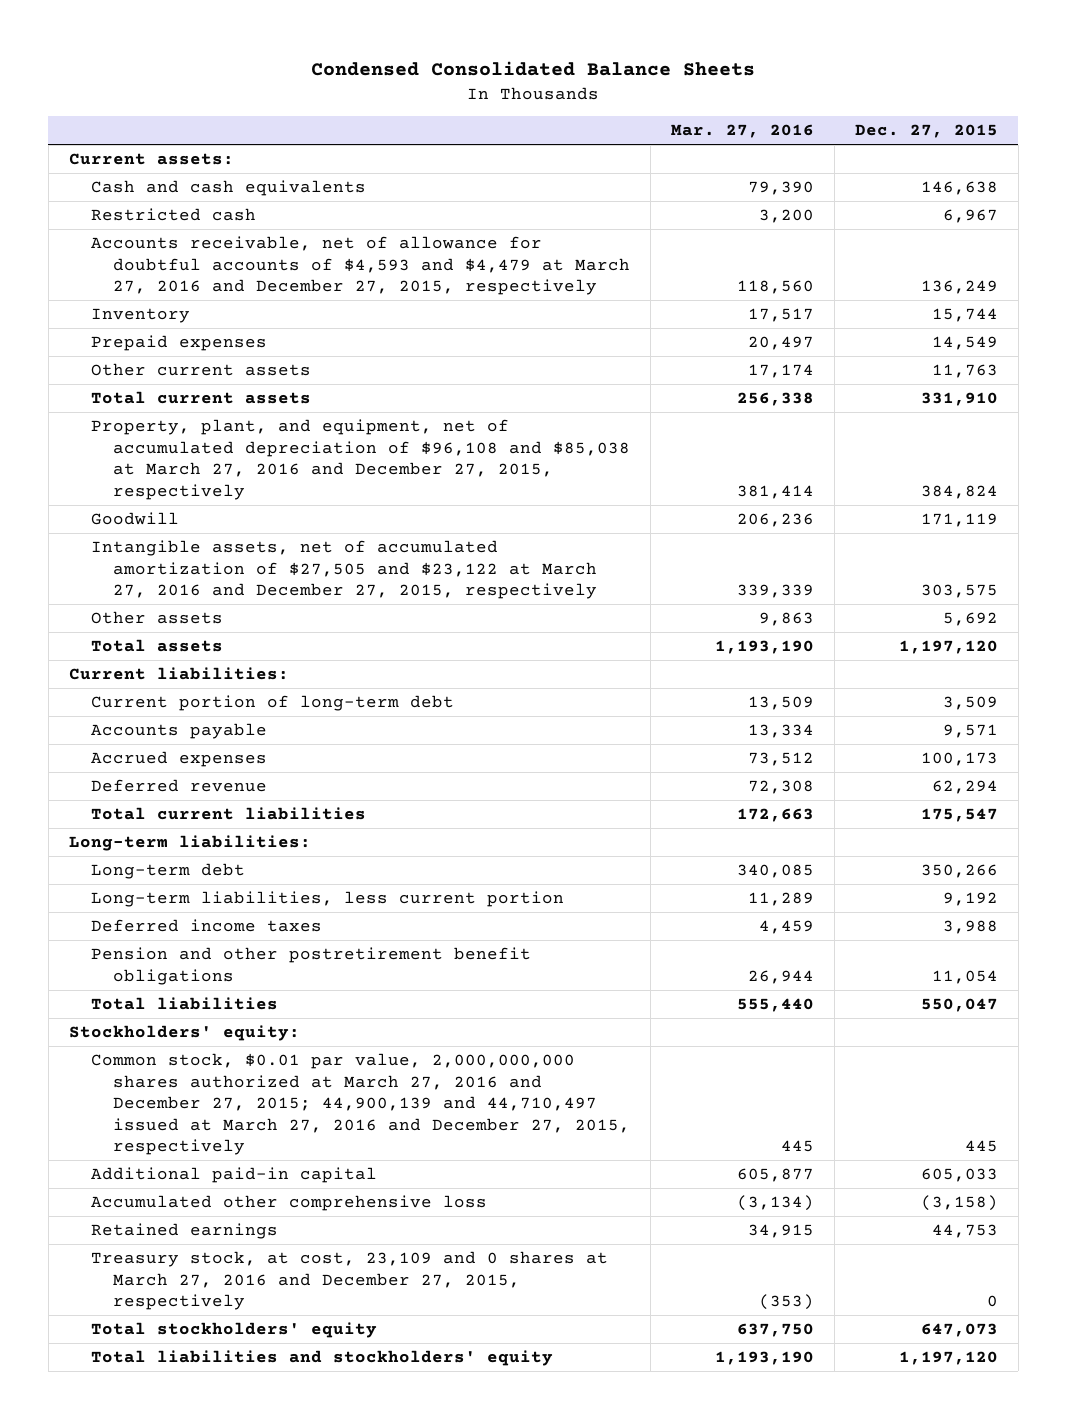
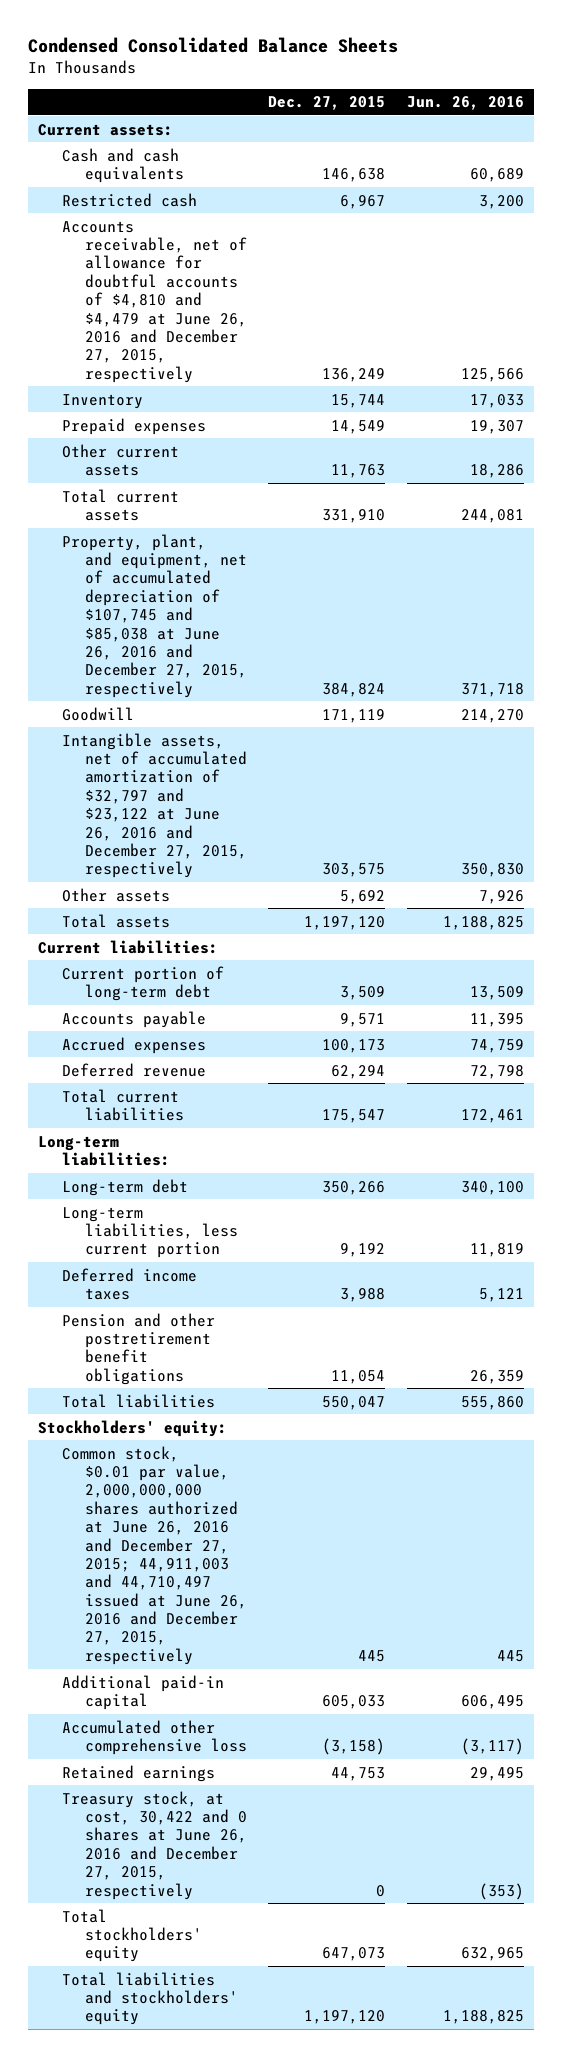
[670,124,814,139] Mar. 27, 2016 -> none
none -> [406,96,524,111] Jun. 26, 2016
[90,236,630,296] Accounts receivable, net of allowance for doubtful accounts of $4,593 and $4,479 at March 27, 2016 and December 27, 2015, respectively -> [61,220,248,383] Accounts receivable, net of allowance for doubtful accounts of $4,810 and $4,479 at June 26, 2016 and December 27, 2015, respectively
[90,419,630,500] Property, plant, and equipment, net of accumulated depreciation of $96,108 and $85,038 at March 27, 2016 and December 27, 2015, respectively -> [61,533,248,698] Property, plant, and equipment, net of accumulated depreciation of $107,745 and $85,038 at June 26, 2016 and December 27, 2015, respectively
[90,540,597,600] Intangible assets, net of accumulated amortization of $27,505 and $23,122 at March 27, 2016 and December 27, 2015, respectively -> [61,732,248,879] Intangible assets, net of accumulated amortization of $32,797 and $23,122 at June 26, 2016 and December 27, 2015, respectively
[90,1053,630,1156] Common stock, $0.01 par value, 2,000,000,000 shares authorized at March 27, 2016 and December 27, 2015; 44,900,139 and 44,710,497 issued at March 27, 2016 and December 27, 2015, respectively -> [61,1445,248,1665] Common stock, $0.01 par value, 2,000,000,000 shares authorized at June 26, 2016 and December 27, 2015; 44,911,003 and 44,710,497 issued at June 26, 2016 and December 27, 2015, respectively
[90,1251,608,1311] Treasury stock, at cost, 23,109 and 0 shares at March 27, 2016 and December 27, 2015, respectively -> [61,1790,248,1900] Treasury stock, at cost, 30,422 and 0 shares at June 26, 2016 and December 27, 2015, respectively

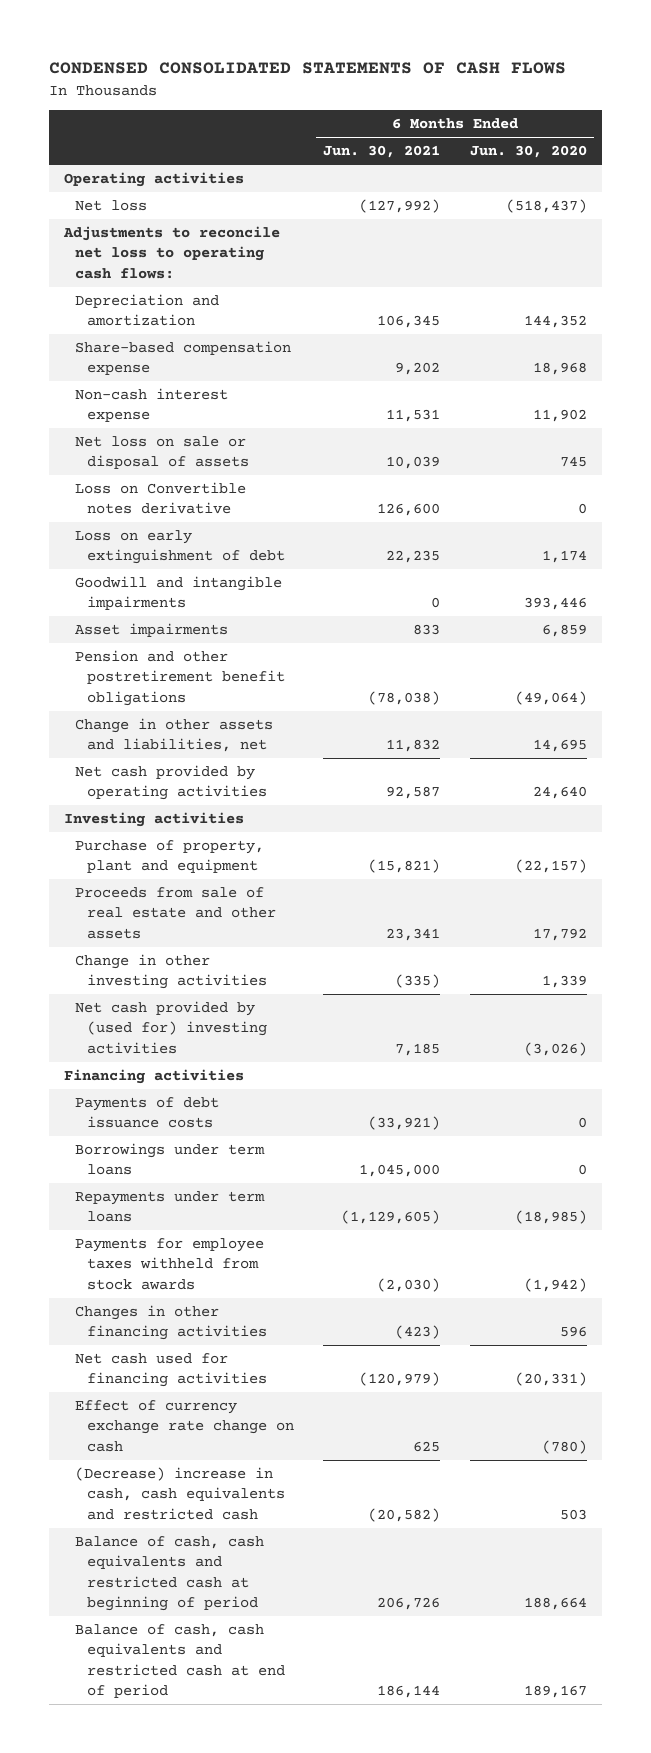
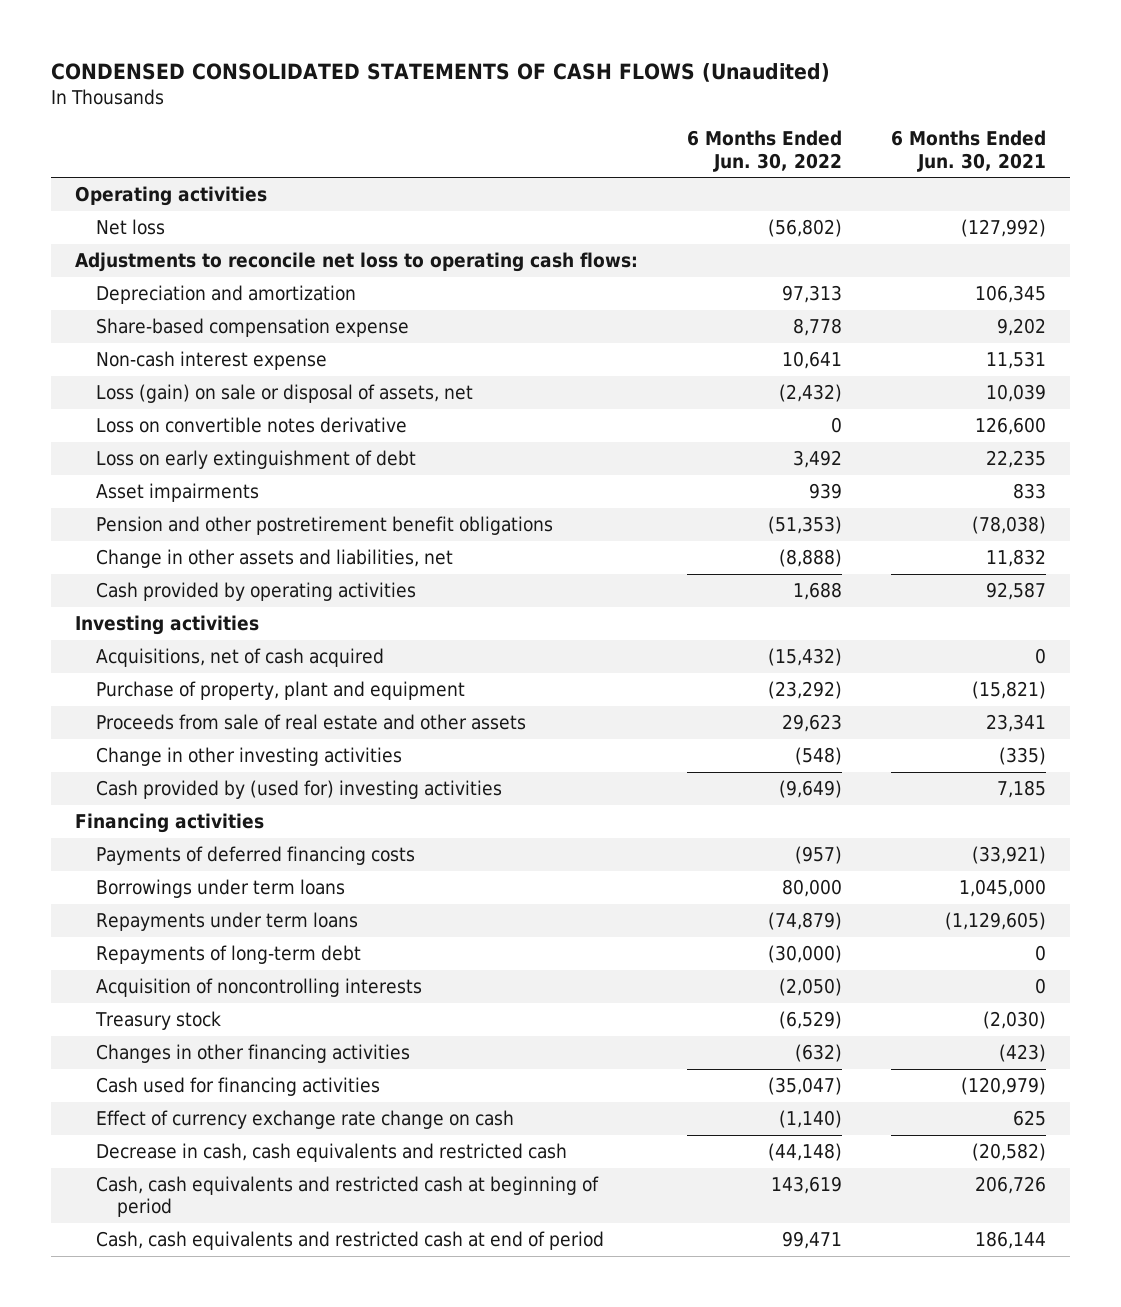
[49,62,567,75] CONDENSED CONSOLIDATED STATEMENTS OF CASH FLOWS -> [50,63,830,83] CONDENSED CONSOLIDATED STATEMENTS OF CASH FLOWS (Unaudited)
[469,145,587,159] Jun. 30, 2020 -> none
none -> [686,130,842,172] 6 Months Ended Jun. 30, 2022
[75,435,249,470] Net loss on sale or disposal of assets -> [96,383,474,403] Loss (gain) on sale or disposal of assets, net
[75,481,247,515] Loss on Convertible notes derivative -> [96,416,408,433] Loss on convertible notes derivative
[75,575,283,611] Goodwill and intangible impairments -> none
[75,764,267,801] Net cash provided by operating activities -> [96,581,417,601] Cash provided by operating activities
none -> [96,647,385,667] Acquisitions, net of cash acquired
[75,1000,267,1054] Net cash provided by (used for) investing activities -> [96,779,503,799] Cash provided by (used for) investing activities
[75,1096,220,1129] Payments of debt issuance costs -> [96,845,416,865] Payments of deferred financing costs
[75,1237,265,1290] Payments for employee taxes withheld from stock awards -> none
none -> [96,944,362,964] Repayments of long-term debt
none -> [96,977,423,997] Acquisition of noncontrolling interests
none -> [95,1010,222,1030] Treasury stock
[75,1352,267,1388] Net cash used for financing activities -> [96,1076,381,1096] Cash used for financing activities
[75,1466,285,1520] (Decrease) increase in cash, cash equivalents and restricted cash -> [96,1142,568,1162] Decrease in cash, cash equivalents and restricted cash
[75,1535,265,1612] Balance of cash, cash equivalents and restricted cash at beginning of period -> [96,1175,600,1218] Cash, cash equivalents and restricted cash at beginning of period
[75,1623,285,1699] Balance of cash, cash equivalents and restricted cash at end of period -> [96,1230,605,1250] Cash, cash equivalents and restricted cash at end of period

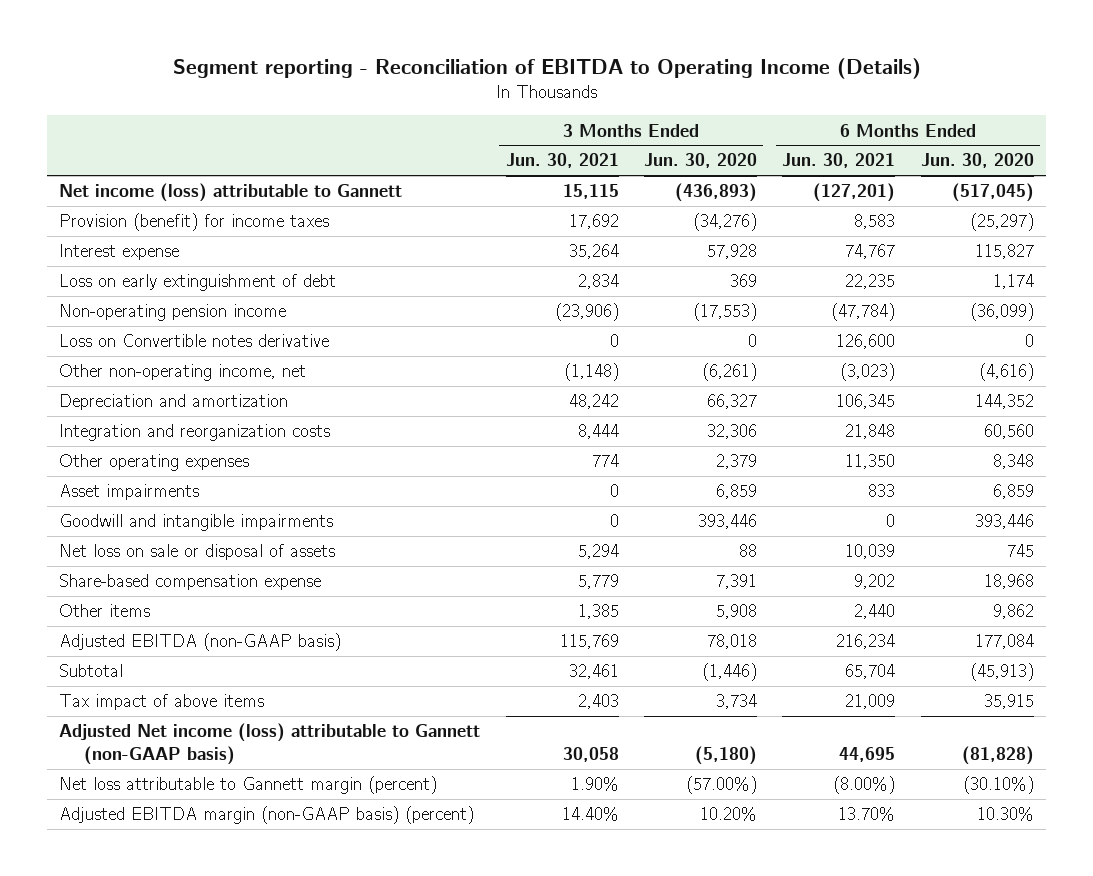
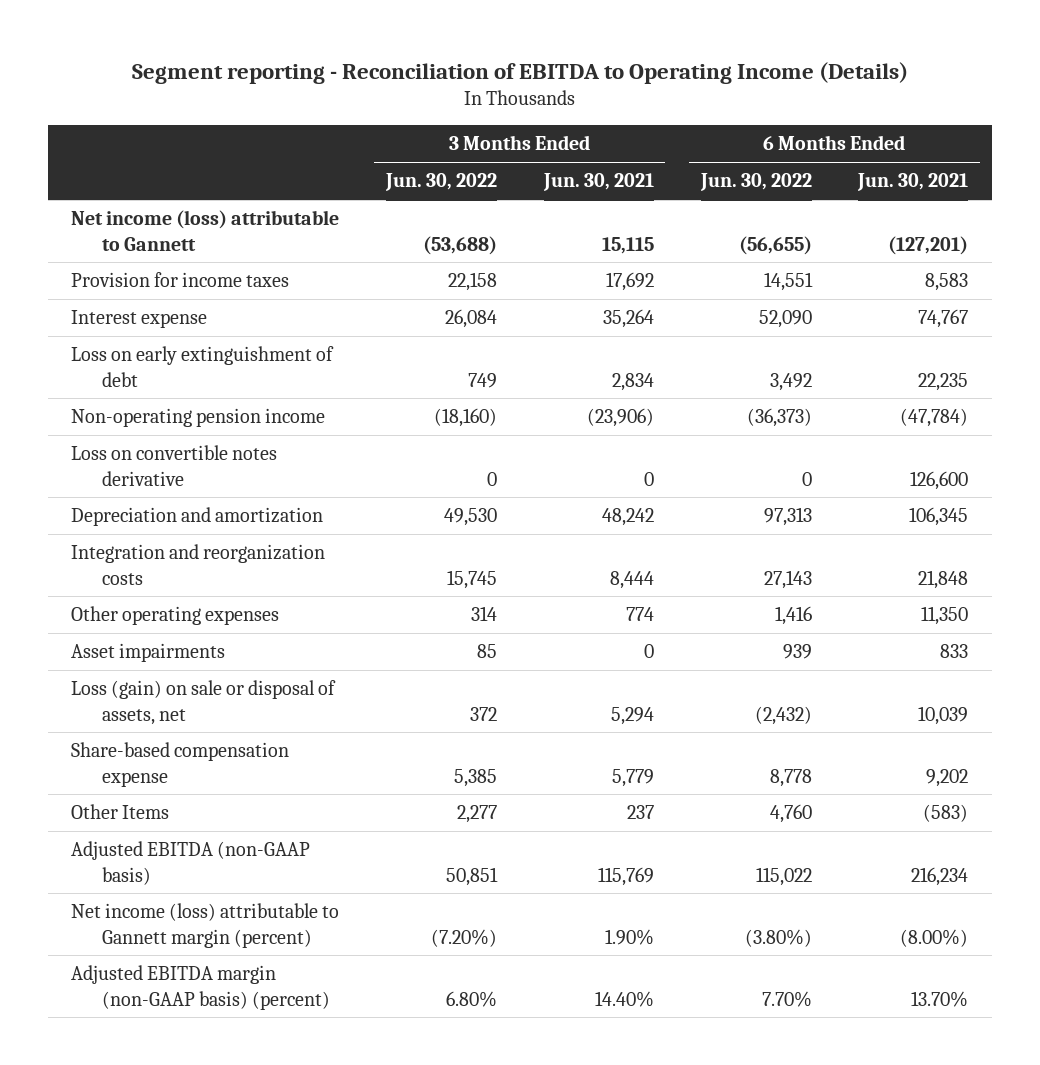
[644,153,758,169] Jun. 30, 2020 -> none
[920,153,1034,169] Jun. 30, 2020 -> none
none -> [384,173,497,192] Jun. 30, 2022
none -> [699,173,812,192] Jun. 30, 2022
[59,213,330,232] Provision (benefit) for income taxes -> [71,272,290,288] Provision for income taxes
[59,364,307,382] Other non-operating income, net -> none
[59,334,330,348] Loss on Convertible notes derivative -> [71,445,278,486] Loss on convertible notes derivative
[59,514,334,532] Goodwill and intangible impairments -> none
[59,544,336,561] Net loss on sale or disposal of assets -> [71,680,337,725] Loss (gain) on sale or disposal of assets, net
[59,604,151,618] Other items -> [71,804,170,820] Other Items
[577,604,619,620] 1,385 -> [626,805,654,820] 237
[854,604,896,620] 2,440 -> [923,804,969,823] (583)
[59,664,124,678] Subtotal -> none
[59,694,265,711] Tax impact of above items -> none
[59,723,481,765] Adjusted Net income (loss) attributable to Gannett (non-GAAP basis) -> none
[59,776,438,795] Net loss attributable to Gannett margin (percent) -> [71,903,340,948] Net income (loss) attributable to Gannett margin (percent)

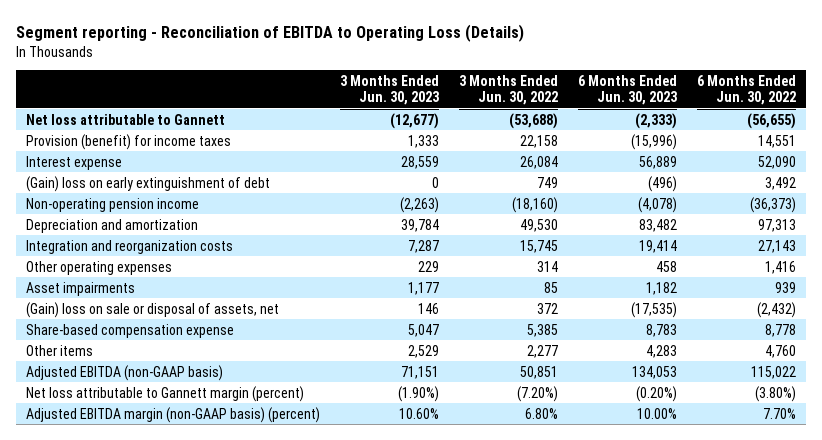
[131,61,908,84] Segment reporting - Reconciliation of EBITDA to Operating Income (Details) -> [16,23,525,42] Segment reporting - Reconciliation of EBITDA to Operating Loss (Details)
[542,173,654,192] Jun. 30, 2021 -> none
[857,173,969,192] Jun. 30, 2021 -> none
none -> [340,74,440,105] 3 Months Ended Jun. 30, 2023
none -> [578,74,678,105] 6 Months Ended Jun. 30, 2023
[71,210,340,251] Net income (loss) attributable to Gannett -> [26,113,226,125] Net loss attributable to Gannett
[71,272,290,288] Provision for income taxes -> [26,133,232,150] Provision (benefit) for income taxes
[71,346,335,387] Loss on early extinguishment of debt -> [26,175,271,192] (Gain) loss on early extinguishment of debt
[71,445,278,486] Loss on convertible notes derivative -> none
[71,680,337,725] Loss (gain) on sale or disposal of assets, net -> [26,301,280,318] (Gain) loss on sale or disposal of assets, net
[71,804,170,820] Other Items -> [26,344,94,356] Other items
[71,903,340,948] Net income (loss) attributable to Gannett margin (percent) -> [26,385,305,402] Net loss attributable to Gannett margin (percent)

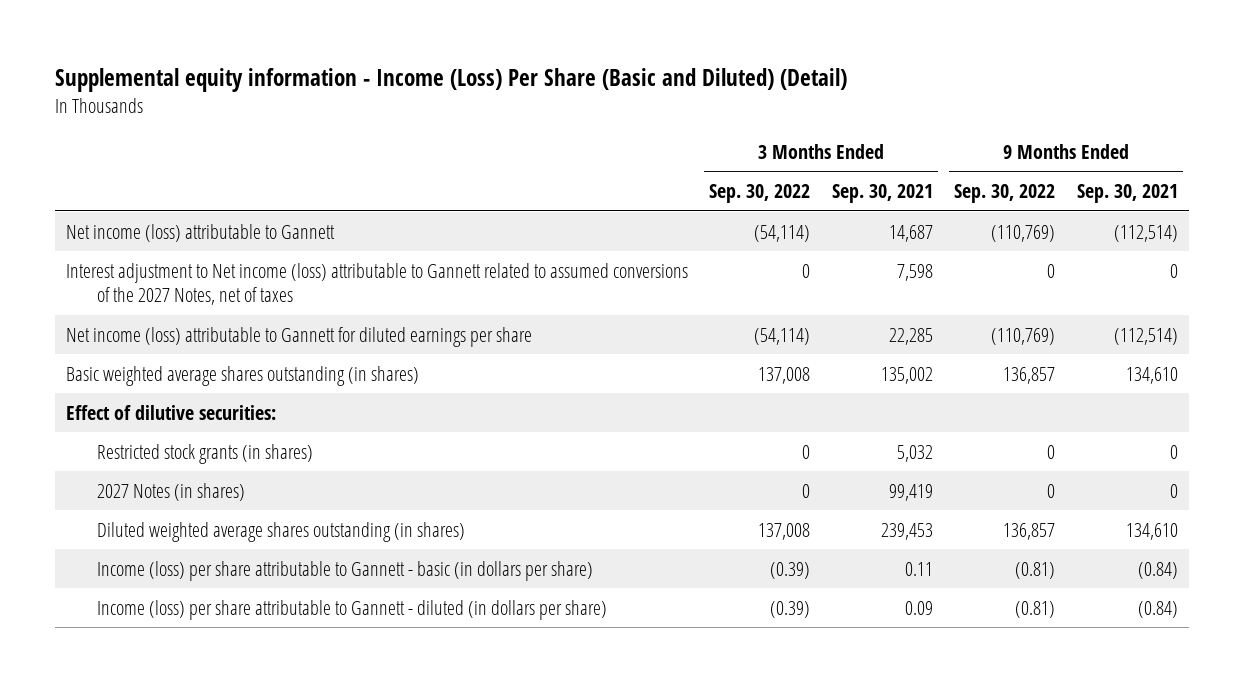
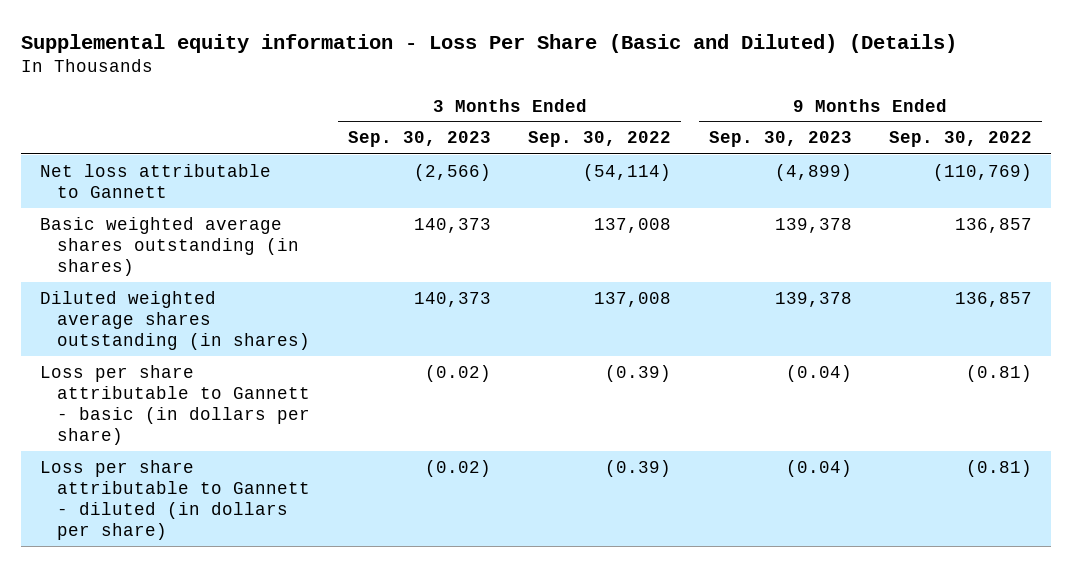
[54,67,847,92] Supplemental equity information - Income (Loss) Per Share (Basic and Diluted) (Detail) -> [21,33,958,53] Supplemental equity information - Loss Per Share (Basic and Diluted) (Details)
[831,184,933,204] Sep. 30, 2021 -> none
[1076,184,1178,204] Sep. 30, 2021 -> none
none -> [347,131,491,148] Sep. 30, 2023
none -> [708,131,852,148] Sep. 30, 2023
[65,262,688,306] Interest adjustment to Net income (loss) attributable to Gannett related to assumed conversions of the 2027 Notes, net of taxes -> none
[65,326,532,347] Net income (loss) attributable to Gannett for diluted earnings per share -> none
[65,223,335,242] Net income (loss) attributable to Gannett -> [39,163,271,198] Net loss attributable to Gannett
[65,404,276,420] Effect of dilutive securities: -> none
[96,443,313,464] Restricted stock grants (in shares) -> none
[96,482,245,501] 2027 Notes (in shares) -> none
[96,560,593,581] Income (loss) per share attributable to Gannett - basic (in dollars per share) -> [39,364,311,446] Loss per share attributable to Gannett - basic (in dollars per share)
[96,599,607,620] Income (loss) per share attributable to Gannett - diluted (in dollars per share) -> [39,459,311,541] Loss per share attributable to Gannett - diluted (in dollars per share)

